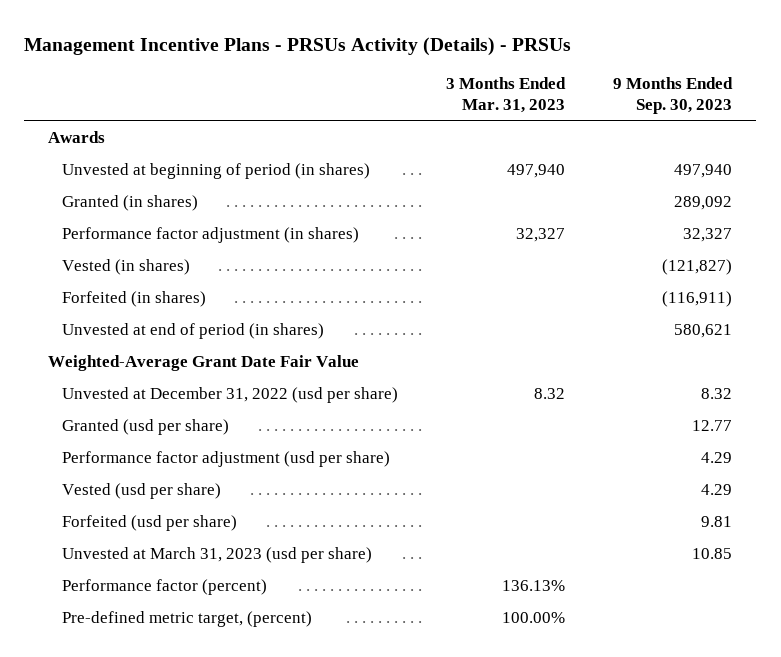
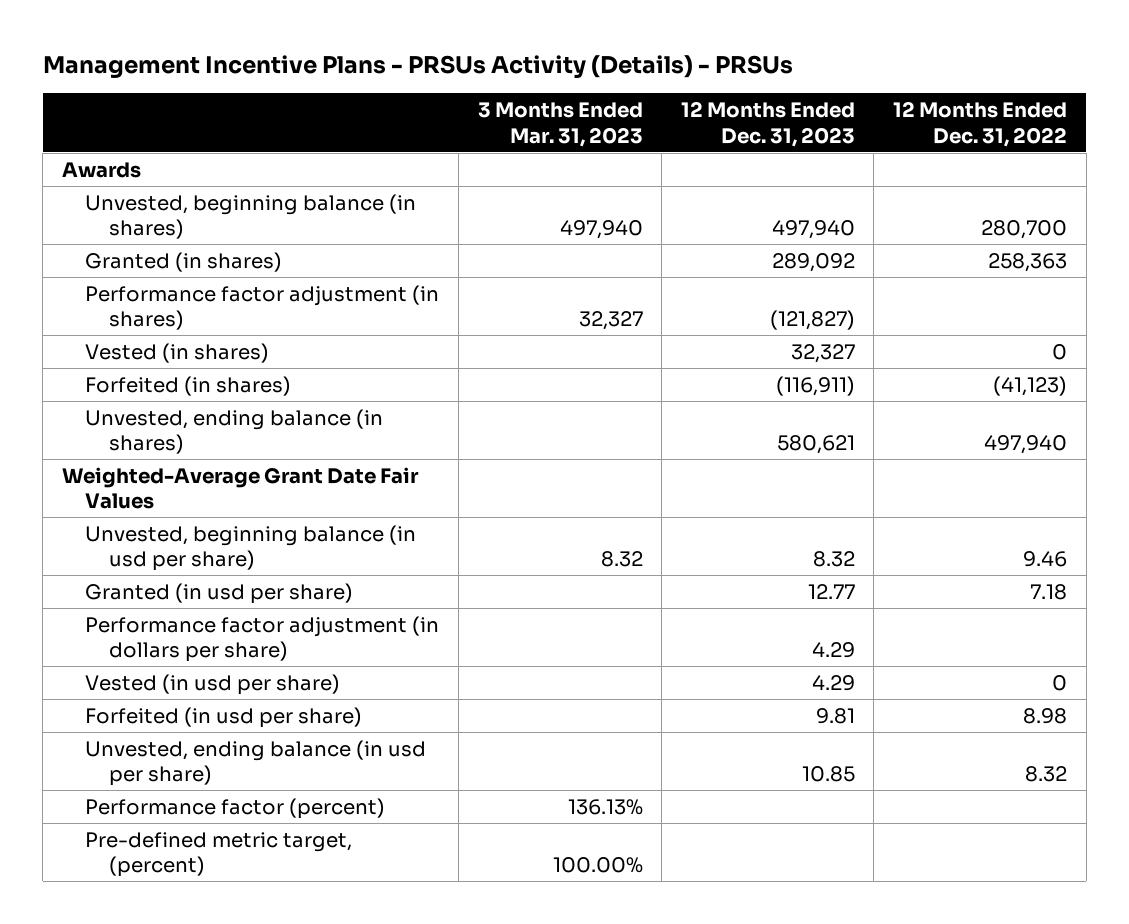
[613,77,734,114] 9 Months Ended Sep. 30, 2023 -> none
none -> [680,101,855,147] 12 Months Ended Dec. 31, 2023
none -> [892,101,1067,147] 12 Months Ended Dec. 31, 2022
[61,162,370,179] Unvested at beginning of period (in shares) -> [85,193,417,240] Unvested, beginning balance (in shares)
[61,322,324,339] Unvested at end of period (in shares) -> [85,408,384,455] Unvested, ending balance (in shares)
[48,354,360,371] Weighted-Average Grant Date Fair Value -> [61,466,419,510] Weighted-Average Grant Date Fair Values
[61,386,398,403] Unvested at December 31, 2022 (usd per share) -> [85,524,417,572] Unvested, beginning balance (in usd per share)
[61,418,229,435] Granted (usd per share) -> [85,582,354,604] Granted (in usd per share)
[61,450,390,467] Performance factor adjustment (usd per share) -> [85,615,440,663] Performance factor adjustment (in dollars per share)
[61,482,221,499] Vested (usd per share) -> [85,673,341,695] Vested (in usd per share)
[61,514,237,531] Forfeited (usd per share) -> [85,706,363,728] Forfeited (in usd per share)
[61,546,372,563] Unvested at March 31, 2023 (usd per share) -> [85,739,427,787] Unvested, ending balance (in usd per share)

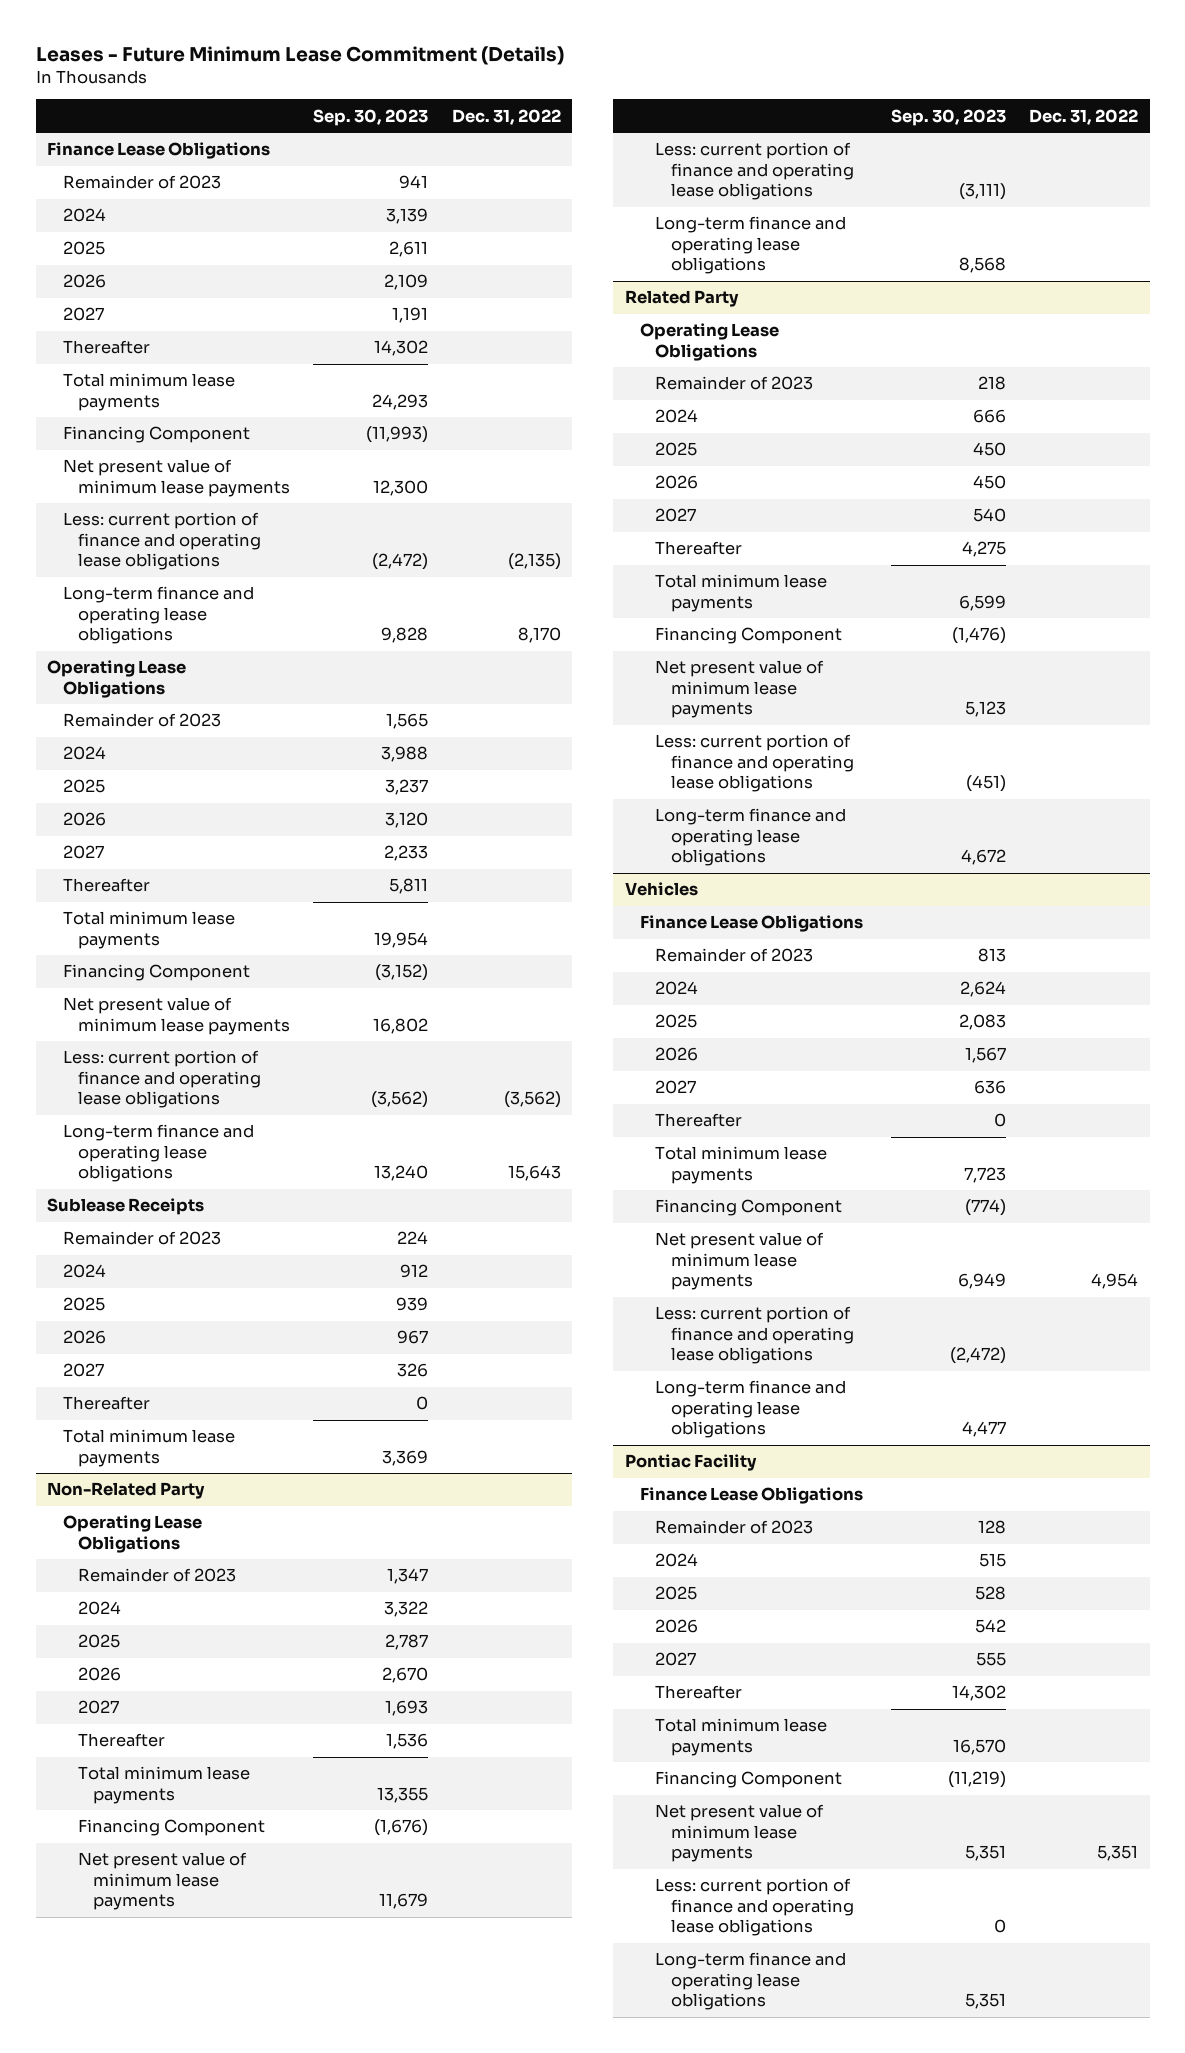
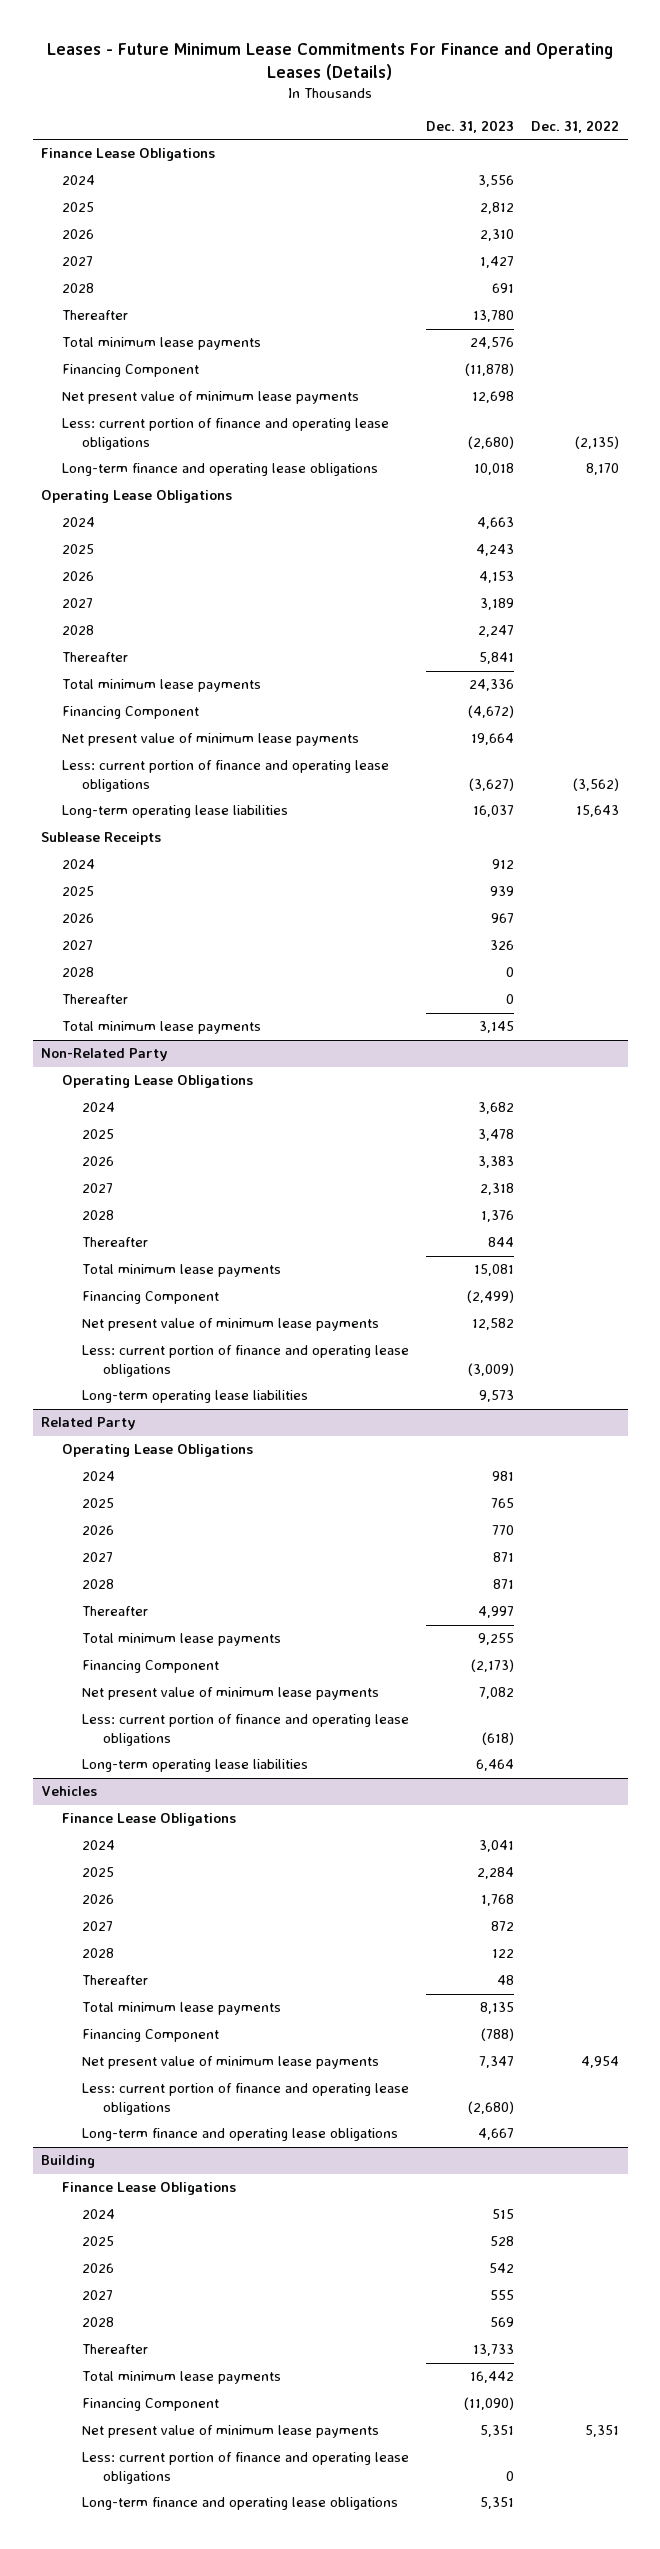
[35,45,564,65] Leases - Future Minimum Lease Commitment (Details) -> [47,42,614,81] Leases - Future Minimum Lease Commitments For Finance and Operating Leases (Details)
[313,108,429,126] Sep. 30, 2023 -> none
none -> [426,119,515,133] Dec. 31, 2023
[62,175,221,190] Remainder of 2023 -> none
none -> [61,283,94,294] 2028
[62,713,221,728] Remainder of 2023 -> none
none -> [61,625,94,636] 2028
[62,1124,254,1183] Long-term finance and operating lease obligations -> [61,805,288,819] Long-term operating lease liabilities
[62,1231,221,1246] Remainder of 2023 -> none
none -> [61,967,94,978] 2028
[77,1568,236,1583] Remainder of 2023 -> none
none -> [82,1210,115,1221] 2028
[655,216,847,275] Long-term finance and operating lease obligations -> [82,1390,309,1404] Long-term operating lease liabilities
[655,376,814,391] Remainder of 2023 -> none
none -> [82,1579,115,1590] 2028
[655,808,847,867] Long-term finance and operating lease obligations -> [82,1759,309,1773] Long-term operating lease liabilities
[655,948,814,963] Remainder of 2023 -> none
none -> [82,1948,115,1959] 2028
[624,1454,757,1472] Pontiac Facility -> [41,2155,96,2169] Building
[655,1520,814,1535] Remainder of 2023 -> none
none -> [82,2317,115,2328] 2028

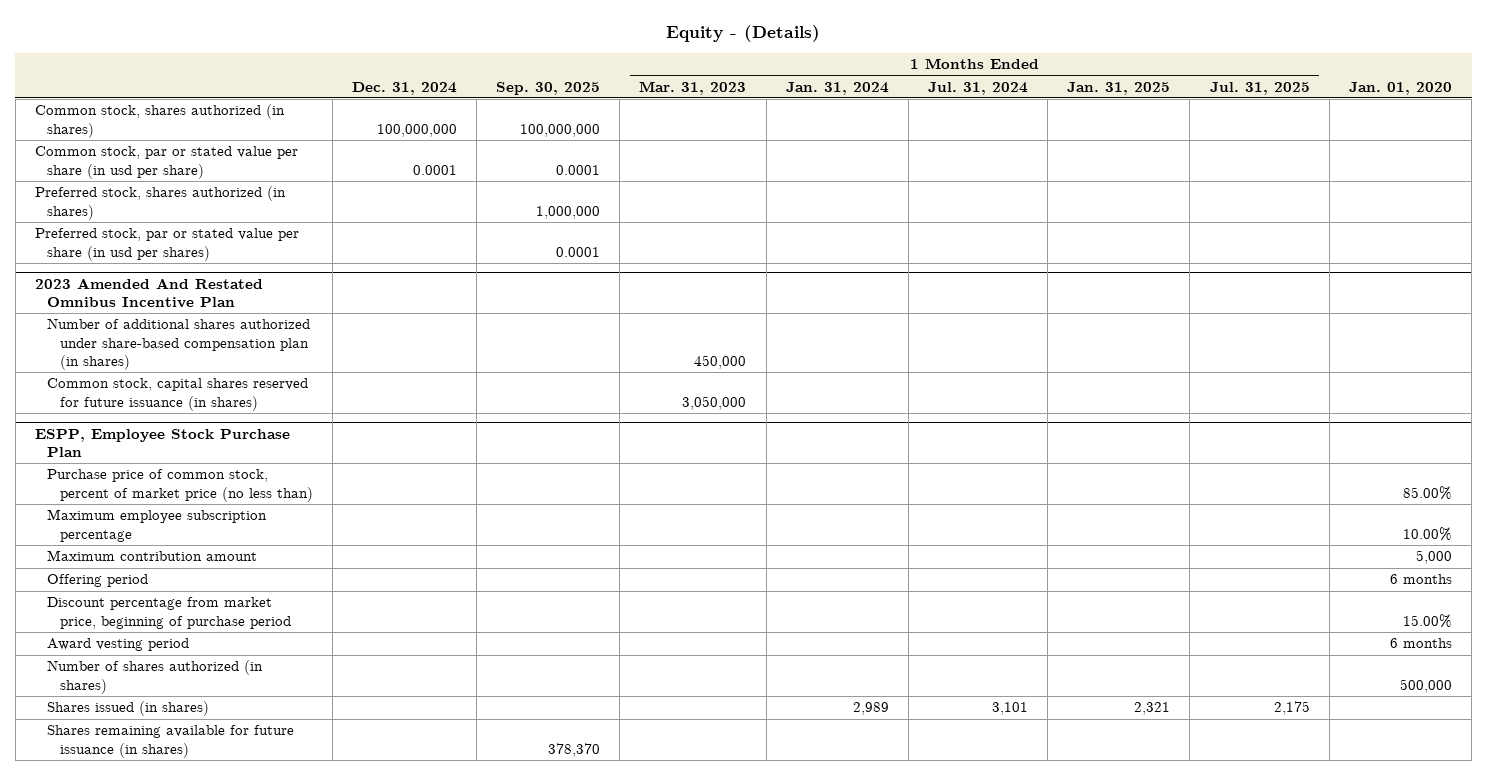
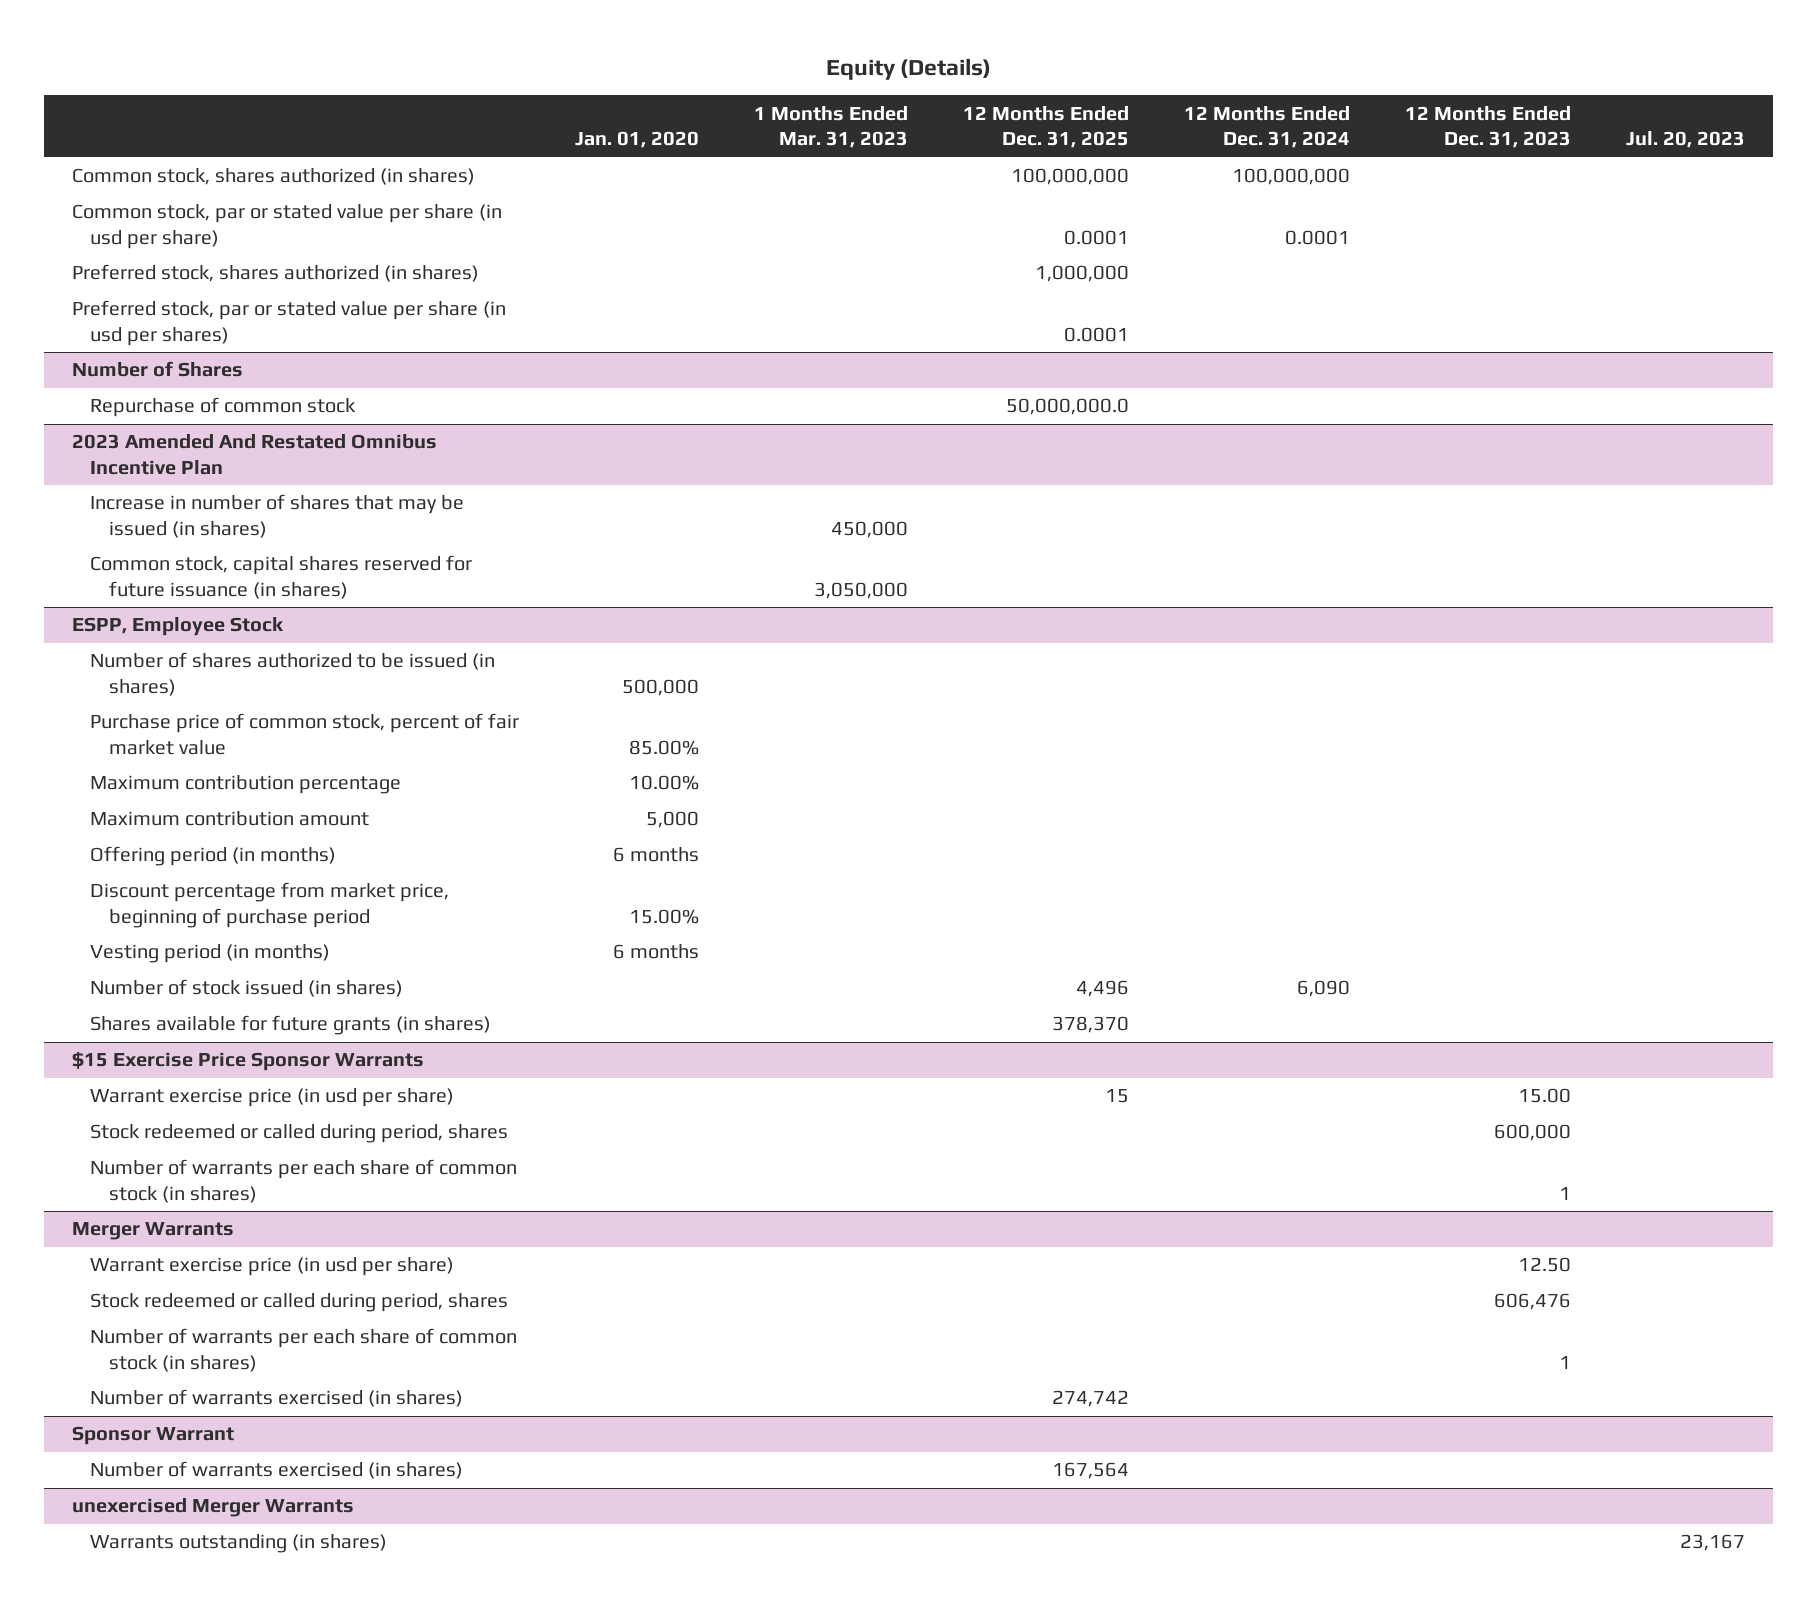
[666,25,821,43] Equity - (Details) -> [825,58,991,81] Equity (Details)
[351,81,457,95] Dec. 31, 2024 -> none
[496,81,601,95] Sep. 30, 2025 -> none
[785,81,889,95] Jan. 31, 2024 -> none
[928,81,1029,95] Jul. 31, 2024 -> none
[1067,81,1171,95] Jan. 31, 2025 -> none
[1209,81,1310,95] Jul. 31, 2025 -> none
none -> [962,105,1129,149] 12 Months Ended Dec. 31, 2025
none -> [1184,105,1351,149] 12 Months Ended Dec. 31, 2024
none -> [1405,105,1572,149] 12 Months Ended Dec. 31, 2023
none -> [1626,131,1746,149] Jul. 20, 2023
none -> [71,361,243,378] Number of Shares
none -> [90,397,357,418] Repurchase of common stock
[47,318,311,371] Number of additional shares authorized under share-based compensation plan (in shares) -> [90,494,465,538] Increase in number of shares that may be issued (in shares)
[34,428,290,457] ESPP, Employee Stock Purchase Plan -> [71,617,284,637] ESPP, Employee Stock
none -> [90,652,496,696] Number of shares authorized to be issued (in shares)
[47,469,313,502] Purchase price of common stock, percent of market price (no less than) -> [90,713,520,755] Purchase price of common stock, percent of fair market value
[47,509,268,542] Maximum employee subscription percentage -> [90,775,402,795] Maximum contribution percentage
[47,574,149,588] Offering period -> [90,846,337,867] Offering period (in months)
[47,660,264,694] Number of shares authorized (in shares) -> none
[47,638,190,652] Award vesting period -> [90,944,331,964] Vesting period (in months)
[47,701,210,717] Shares issued (in shares) -> [90,979,404,998] Number of stock issued (in shares)
[47,725,295,758] Shares remaining available for future issuance (in shares) -> [90,1015,492,1036] Shares available for future grants (in shares)
none -> [71,1051,424,1072] $15 Exercise Price Sponsor Warrants
none -> [90,1088,455,1108] Warrant exercise price (in usd per share)
none -> [90,1124,509,1144] Stock redeemed or called during period, shares
none -> [90,1159,518,1203] Number of warrants per each share of common stock (in shares)
none -> [71,1222,234,1241] Merger Warrants
none -> [90,1257,455,1277] Warrant exercise price (in usd per share)
none -> [90,1293,509,1313] Stock redeemed or called during period, shares
none -> [90,1328,518,1372] Number of warrants per each share of common stock (in shares)
none -> [90,1389,464,1408] Number of warrants exercised (in shares)
none -> [71,1426,234,1446] Sponsor Warrant
none -> [90,1461,464,1480] Number of warrants exercised (in shares)
none -> [71,1498,354,1518] unexercised Merger Warrants
none -> [90,1534,388,1554] Warrants outstanding (in shares)

